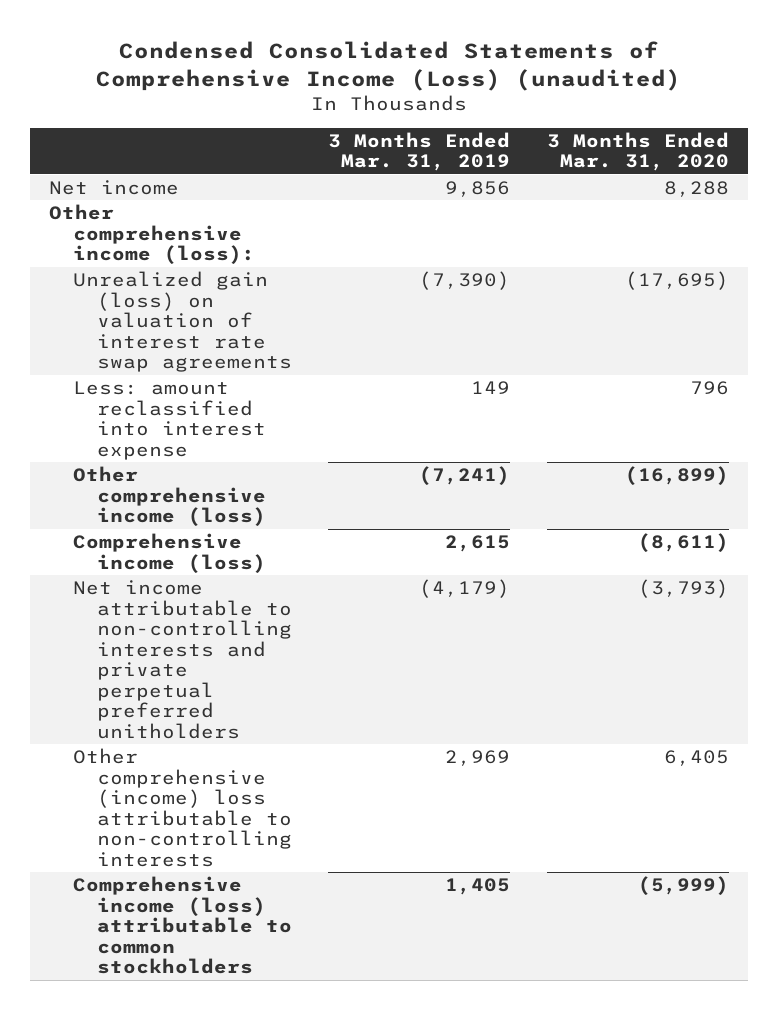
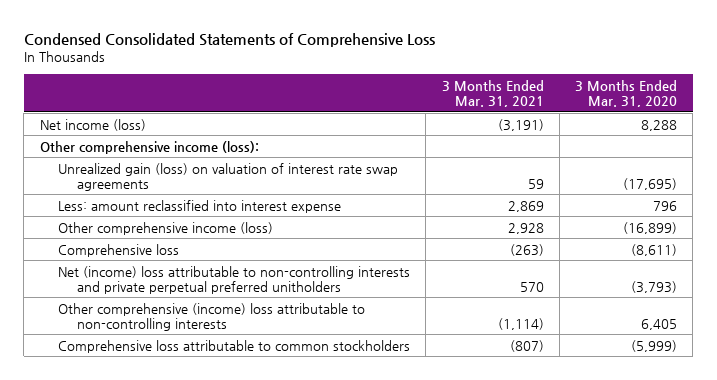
[96,41,682,91] Condensed Consolidated Statements of Comprehensive Income (Loss) (unaudited) -> [23,32,435,47] Condensed Consolidated Statements of Comprehensive Loss
[328,131,511,172] 3 Months Ended Mar. 31, 2019 -> none
none -> [441,79,544,108] 3 Months Ended Mar. 31, 2021
[48,179,179,195] Net income -> [39,118,146,131] Net income (loss)
[72,532,266,573] Comprehensive income (loss) -> [58,243,180,257] Comprehensive loss
[72,579,292,739] Net income attributable to non-controlling interests and private perpetual preferred unitholders -> [58,265,411,294] Net (income) loss attributable to non-controlling interests and private perpetual preferred unitholders
[72,875,292,975] Comprehensive income (loss) attributable to common stockholders -> [58,339,411,353] Comprehensive loss attributable to common stockholders

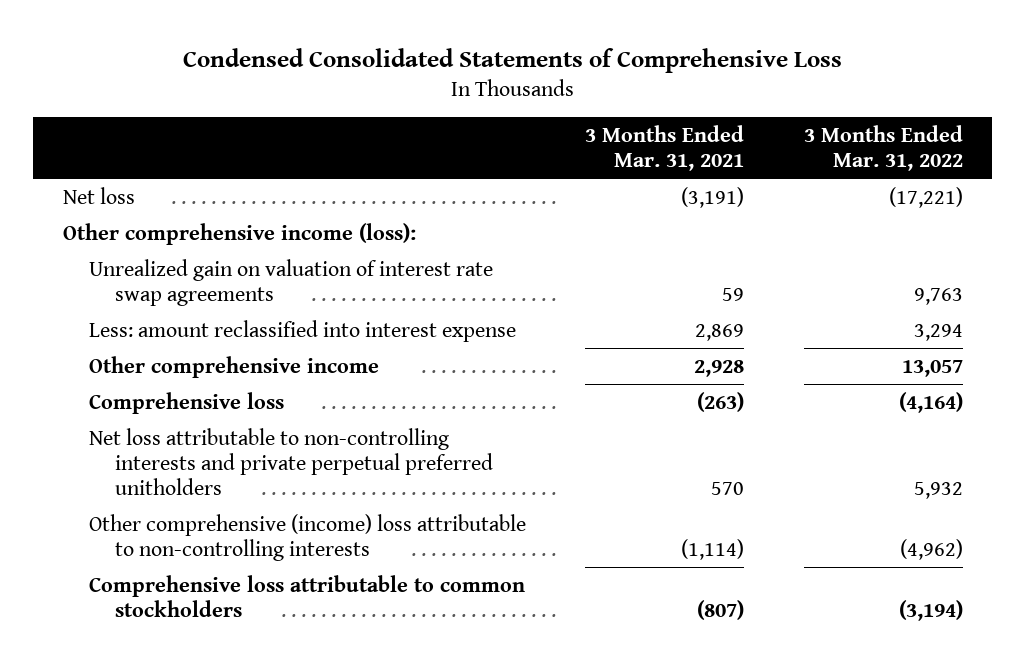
[575,79,678,108] 3 Months Ended Mar. 31, 2020 -> none
none -> [803,124,963,172] 3 Months Ended Mar. 31, 2022
[39,118,146,131] Net income (loss) -> [62,186,135,204] Net loss
[58,162,399,191] Unrealized gain (loss) on valuation of interest rate swap agreements -> [88,258,493,306] Unrealized gain on valuation of interest rate swap agreements
[58,221,274,235] Other comprehensive income (loss) -> [88,355,379,378] Other comprehensive income
[58,265,411,294] Net (income) loss attributable to non-controlling interests and private perpetual preferred unitholders -> [88,427,493,496] Net loss attributable to non-controlling interests and private perpetual preferred unitholders

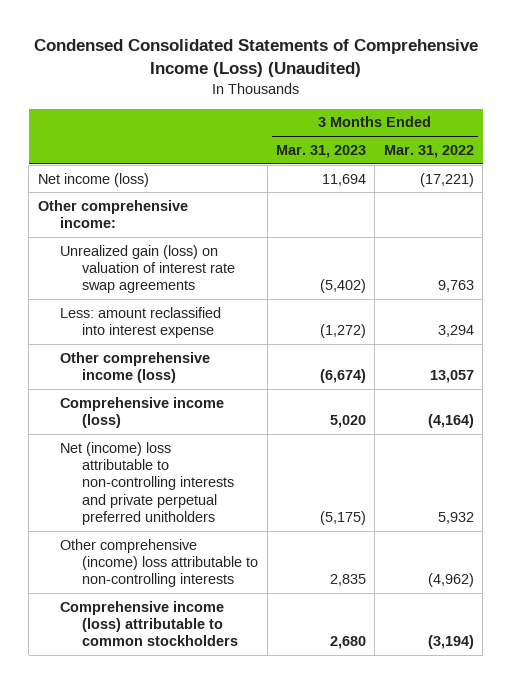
[182,47,842,73] Condensed Consolidated Statements of Comprehensive Loss -> [33,39,478,78] Condensed Consolidated Statements of Comprehensive Income (Loss) (Unaudited)
[585,124,745,172] 3 Months Ended Mar. 31, 2021 -> none
none -> [276,144,367,158] Mar. 31, 2023
[62,186,135,204] Net loss -> [37,172,149,187] Net income (loss)
[62,222,416,245] Other comprehensive income (loss): -> [37,199,188,229] Other comprehensive income:
[88,258,493,306] Unrealized gain on valuation of interest rate swap agreements -> [59,244,236,294] Unrealized gain (loss) on valuation of interest rate swap agreements
[88,355,379,378] Other comprehensive income -> [59,351,210,384] Other comprehensive income (loss)
[88,391,284,414] Comprehensive loss -> [59,396,224,429] Comprehensive income (loss)
[88,427,493,496] Net loss attributable to non-controlling interests and private perpetual preferred unitholders -> [59,441,235,526] Net (income) loss attributable to non-controlling interests and private perpetual preferred unitholders
[88,574,525,617] Comprehensive loss attributable to common stockholders -> [59,600,239,647] Comprehensive income (loss) attributable to common stockholders

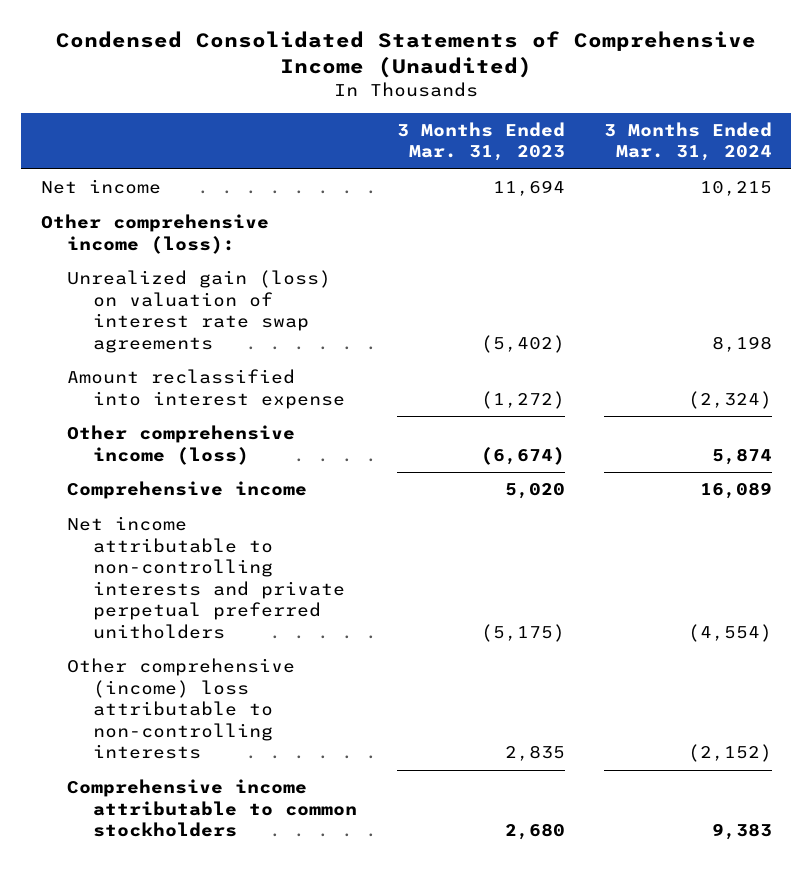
[33,39,478,78] Condensed Consolidated Statements of Comprehensive Income (Loss) (Unaudited) -> [56,31,757,79] Condensed Consolidated Statements of Comprehensive Income (Unaudited)
[383,144,474,158] Mar. 31, 2022 -> none
none -> [603,121,772,162] 3 Months Ended Mar. 31, 2024
[37,172,149,187] Net income (loss) -> [40,179,161,195] Net income
[37,199,188,229] Other comprehensive income: -> [40,214,269,254] Other comprehensive income (loss):
[59,306,221,339] Less: amount reclassified into interest expense -> [66,369,346,409] Amount reclassified into interest expense
[59,396,224,429] Comprehensive income (loss) -> [66,481,307,500] Comprehensive income
[59,441,235,526] Net (income) loss attributable to non-controlling interests and private perpetual preferred unitholders -> [66,516,346,639] Net income attributable to non-controlling interests and private perpetual preferred unitholders
[59,600,239,647] Comprehensive income (loss) attributable to common stockholders -> [66,779,358,838] Comprehensive income attributable to common stockholders

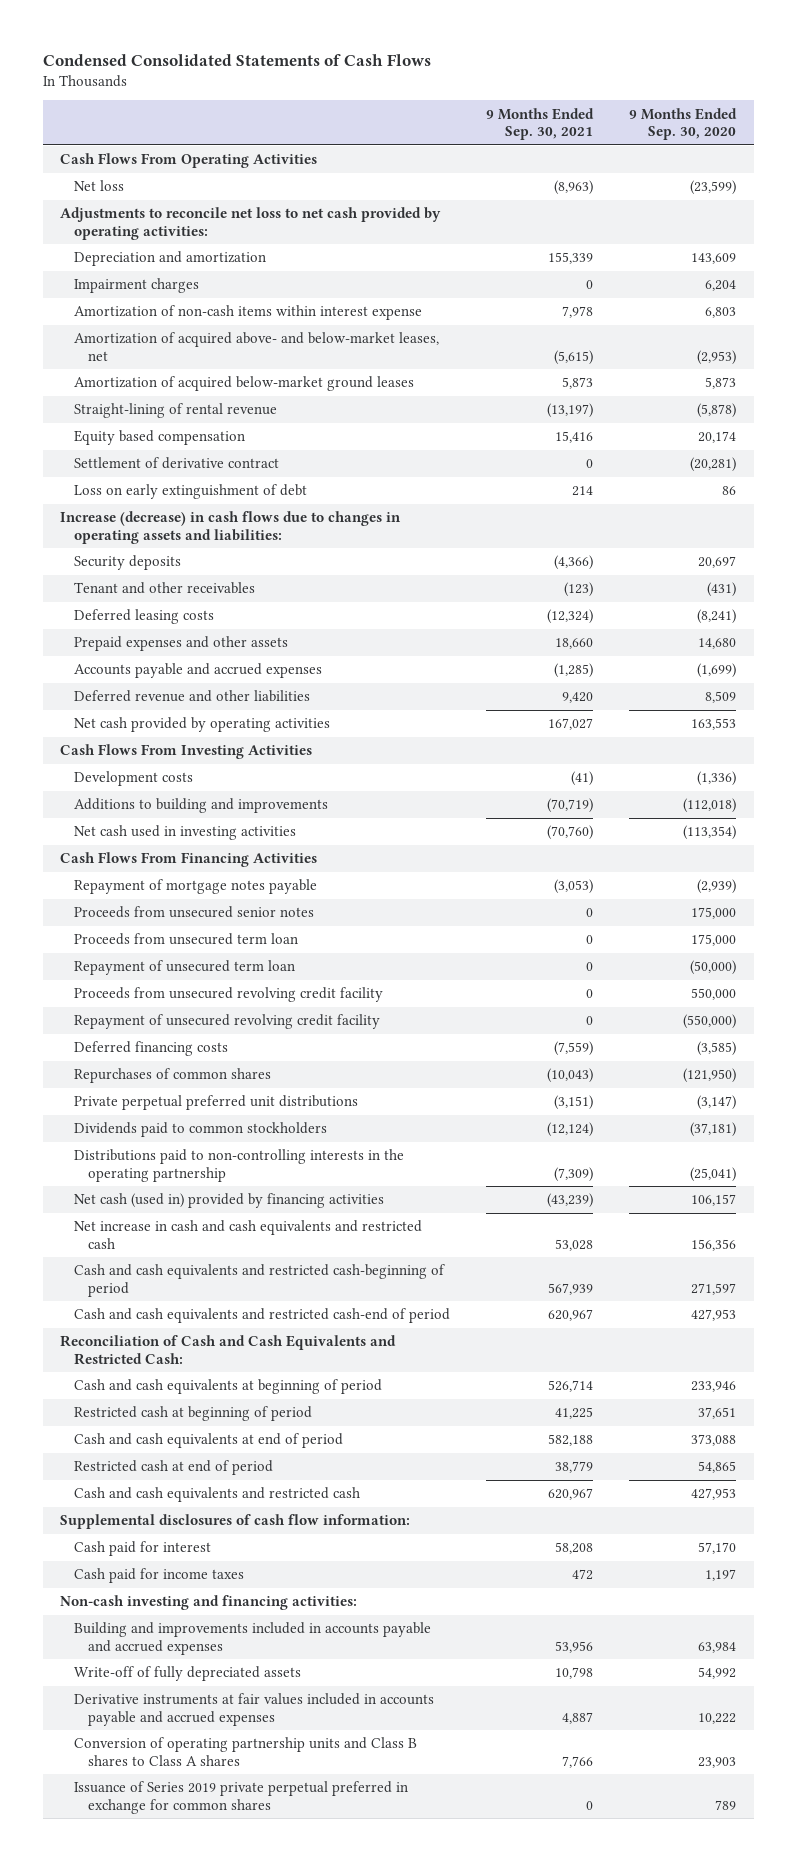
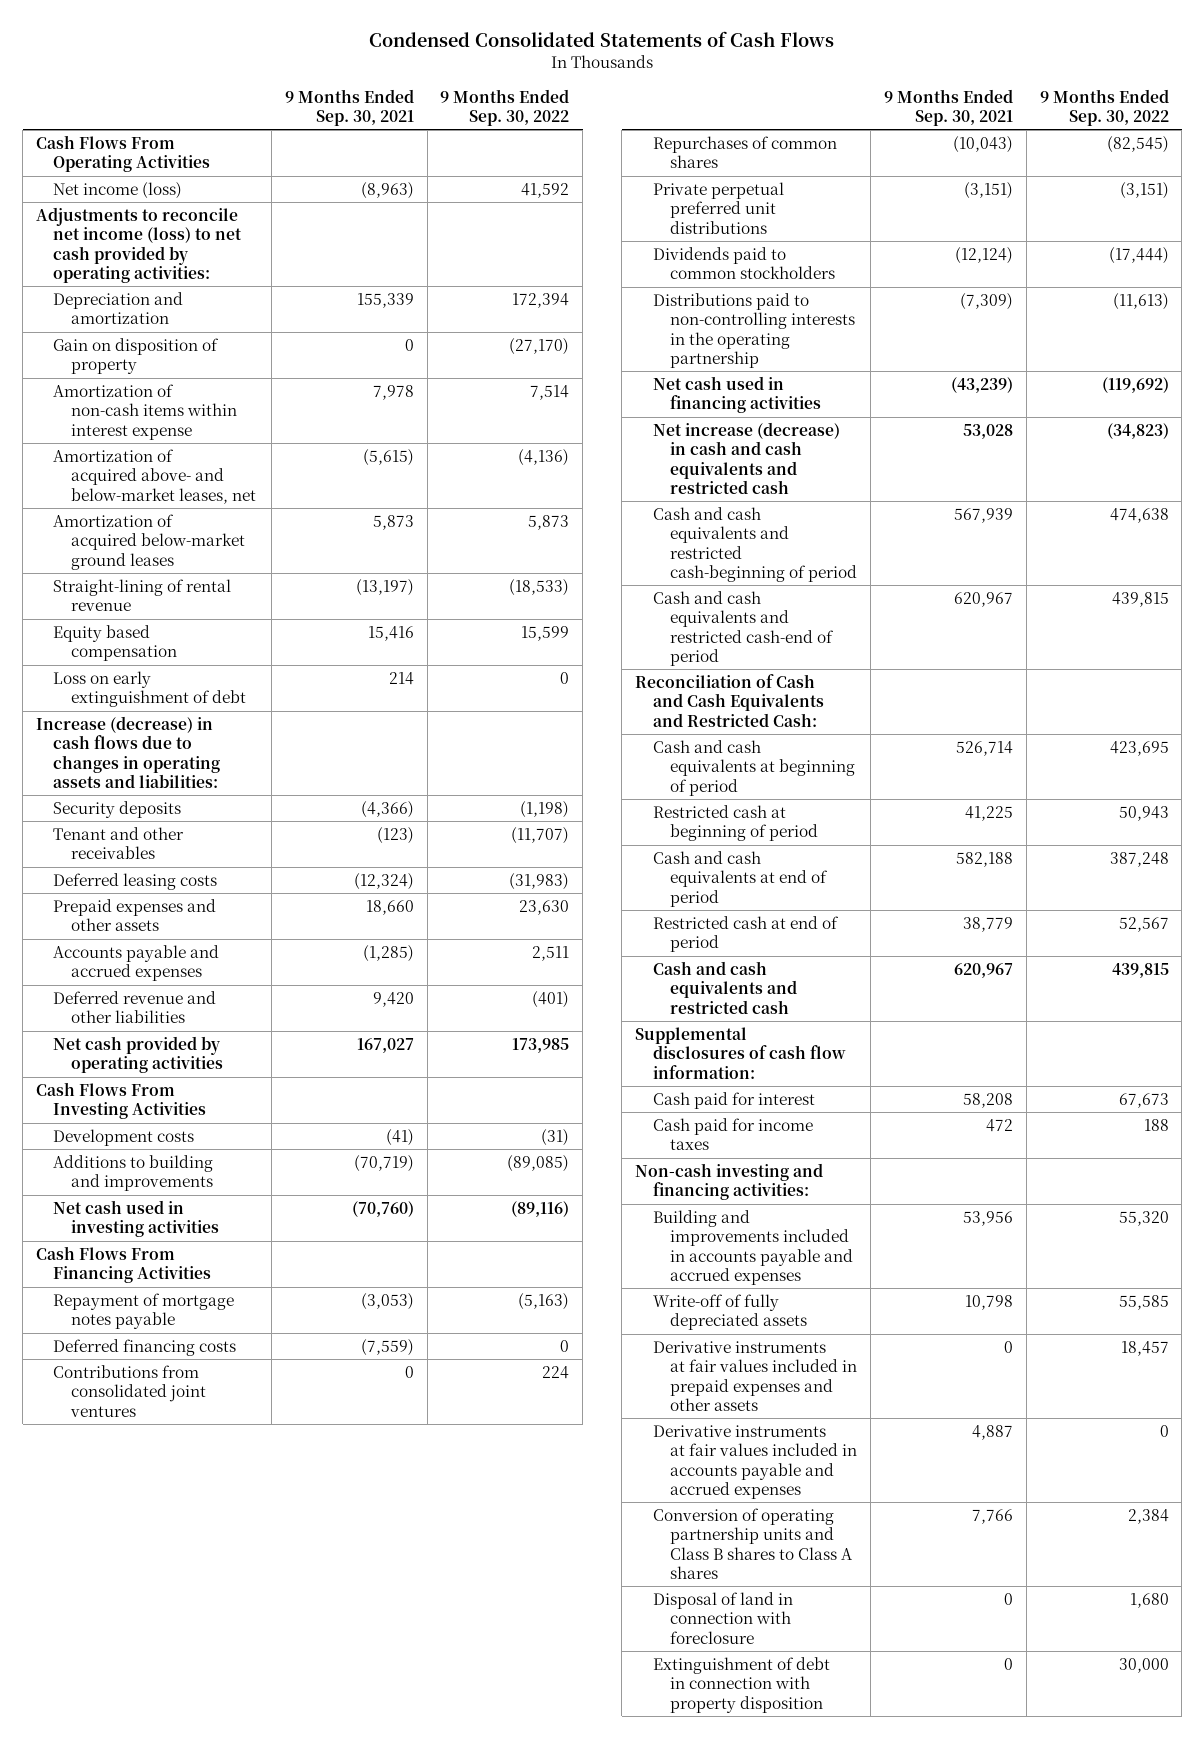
[628,107,737,141] 9 Months Ended Sep. 30, 2020 -> none
none -> [440,88,570,126] 9 Months Ended Sep. 30, 2022
[74,180,125,192] Net loss -> [53,181,183,199] Net income (loss)
[60,207,442,240] Adjustments to reconcile net loss to net cash provided by operating activities: -> [35,206,243,283] Adjustments to reconcile net income (loss) to net cash provided by operating activities:
[74,278,200,294] Impairment charges -> none
none -> [53,337,220,375] Gain on disposition of property
[74,457,280,470] Settlement of derivative contract -> none
[74,906,315,919] Proceeds from unsecured senior notes -> none
[74,933,299,946] Proceeds from unsecured term loan -> none
[74,960,296,976] Repayment of unsecured term loan -> none
[74,987,384,1003] Proceeds from unsecured revolving credit facility -> none
[74,1014,381,1030] Repayment of unsecured revolving credit facility -> none
none -> [53,1364,207,1417] Contributions from consolidated joint ventures
[74,1193,385,1209] Net cash (used in) provided by financing activities -> [652,375,822,414] Net cash used in financing activities
[74,1220,423,1249] Net increase in cash and cash equivalents and restricted cash -> [652,421,840,494] Net increase (decrease) in cash and cash equivalents and restricted cash
none -> [652,1340,858,1411] Derivative instruments at fair values included in prepaid expenses and other assets
[74,1781,409,1814] Issuance of Series 2019 private perpetual preferred in exchange for common shares -> none
none -> [652,1591,793,1644] Disposal of land in connection with foreclosure
none -> [652,1656,830,1713] Extinguishment of debt in connection with property disposition

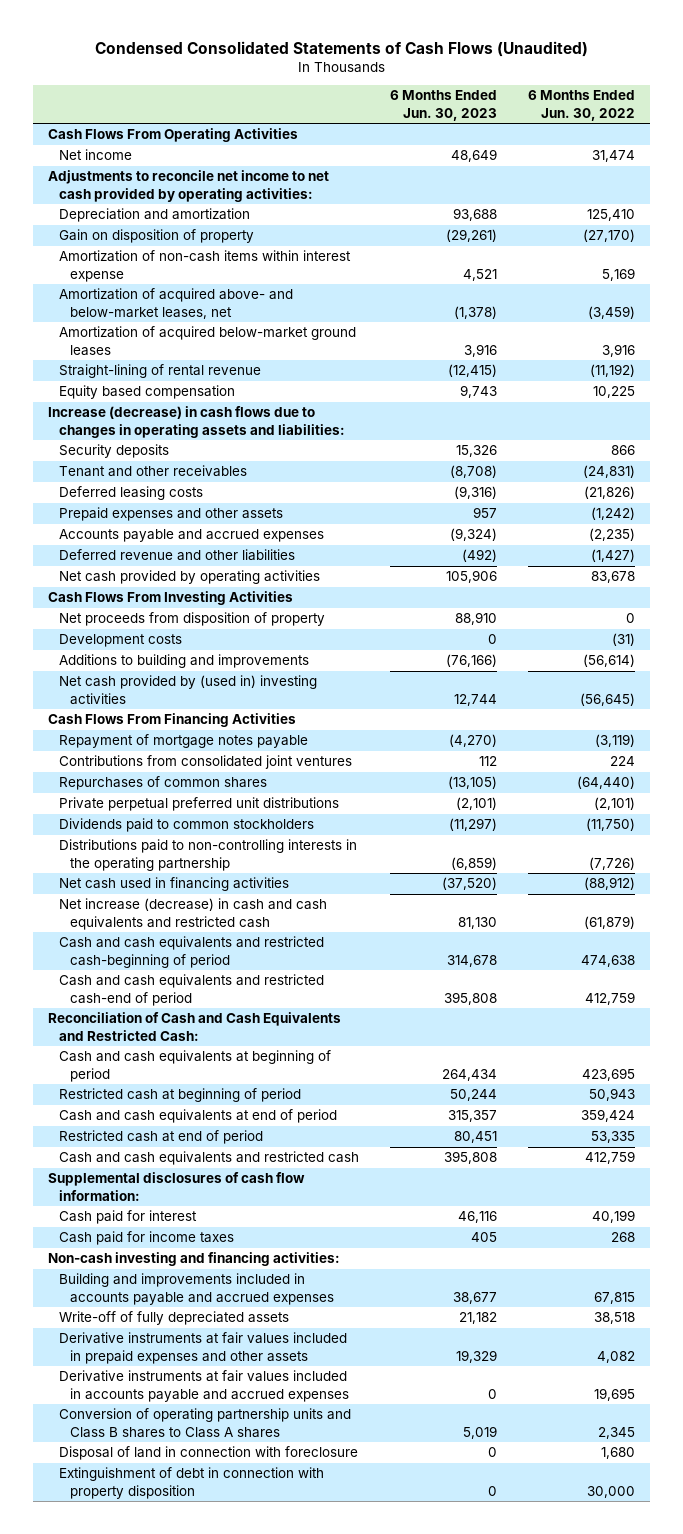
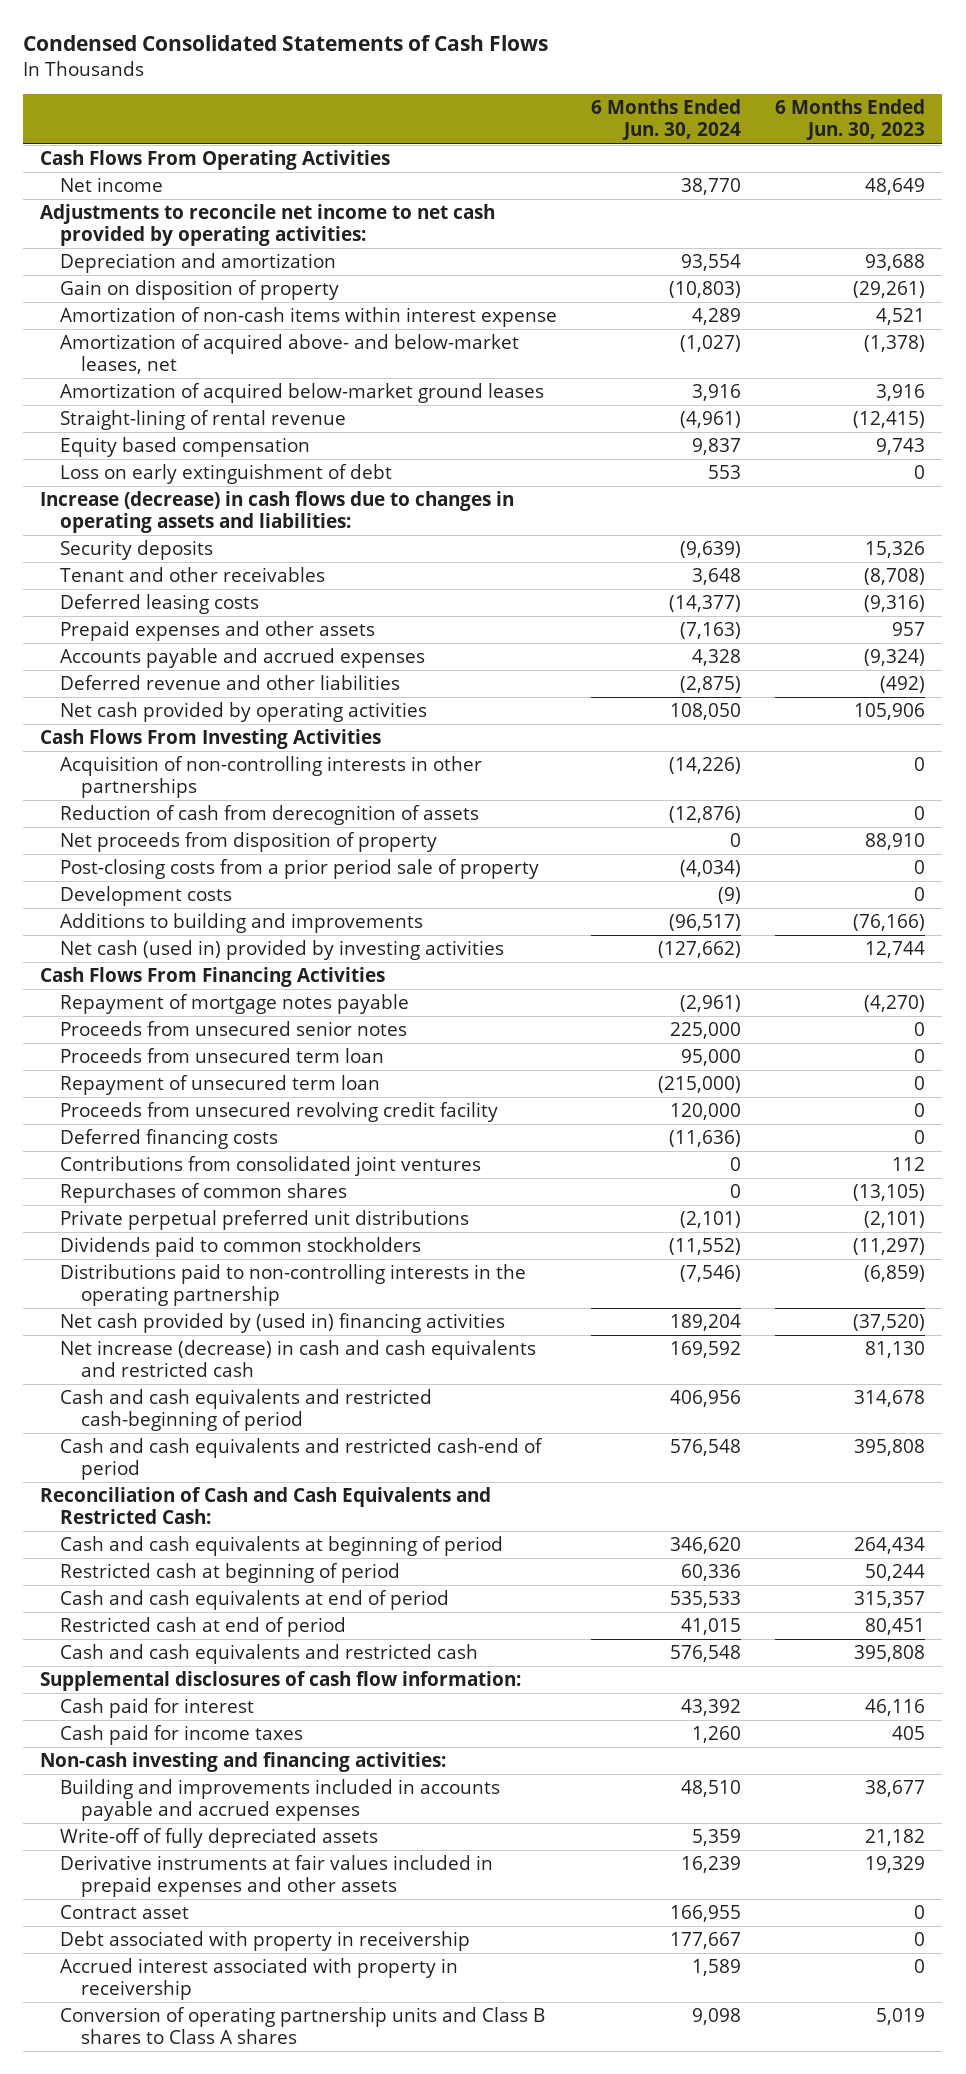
[94,40,588,57] Condensed Consolidated Statements of Cash Flows (Unaudited) -> [23,35,549,52] Condensed Consolidated Statements of Cash Flows
[527,90,635,121] 6 Months Ended Jun. 30, 2022 -> none
none -> [591,99,742,141] 6 Months Ended Jun. 30, 2024
none -> [60,464,393,485] Loss on early extinguishment of debt
none -> [60,756,483,799] Acquisition of non-controlling interests in other partnerships
none -> [60,805,480,826] Reduction of cash from derecognition of assets
none -> [60,859,540,880] Post-closing costs from a prior period sale of property
[59,675,318,705] Net cash provided by (used in) investing activities -> [60,940,505,961] Net cash (used in) provided by investing activities
none -> [60,1021,408,1037] Proceeds from unsecured senior notes
none -> [60,1048,385,1064] Proceeds from unsecured term loan
none -> [60,1075,381,1096] Repayment of unsecured term loan
none -> [60,1102,499,1123] Proceeds from unsecured revolving credit facility
none -> [60,1129,279,1150] Deferred financing costs
[59,877,290,892] Net cash used in financing activities -> [60,1313,506,1334] Net cash provided by (used in) financing activities
[59,1370,350,1402] Derivative instruments at fair values included in accounts payable and accrued expenses -> none
none -> [60,1905,190,1920] Contract asset
none -> [60,1931,471,1952] Debt associated with property in receivership
none -> [60,1958,459,2001] Accrued interest associated with property in receivership
[59,1446,359,1461] Disposal of land in connection with foreclosure -> none
[59,1467,325,1499] Extinguishment of debt in connection with property disposition -> none

